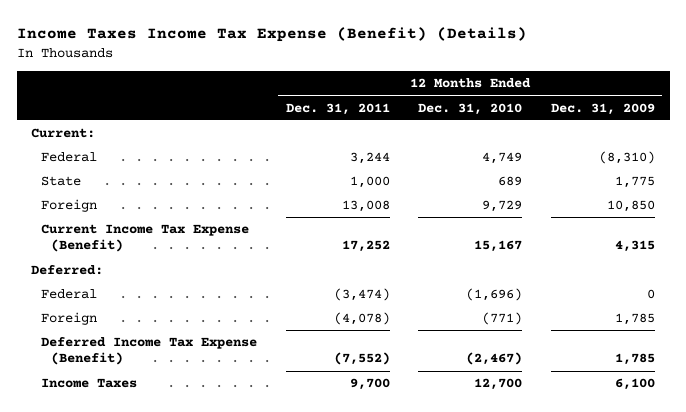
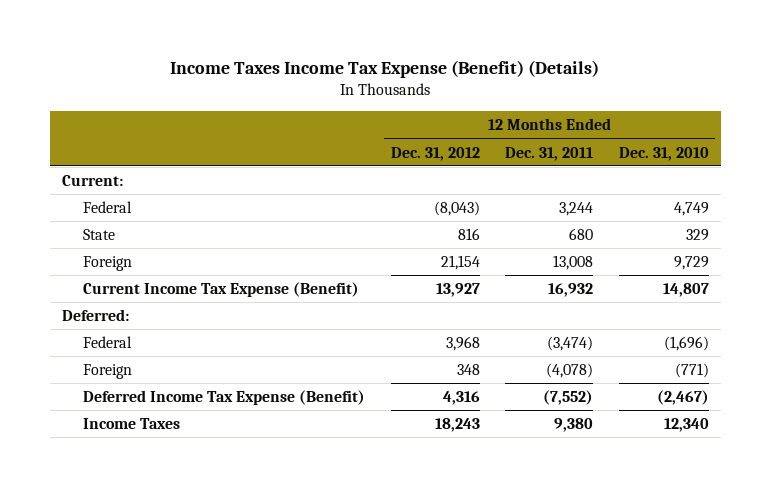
[551,102,656,115] Dec. 31, 2009 -> none
none -> [390,146,480,161] Dec. 31, 2012
[349,176,390,189] 1,000 -> [569,228,594,241] 680
[498,176,523,187] 689 -> [685,229,709,242] 329
[341,240,390,253] 17,252 -> [548,283,594,298] 16,932
[474,240,523,253] 15,167 -> [662,283,709,298] 14,807
[349,378,390,391] 9,700 -> [554,418,594,433] 9,380
[474,378,523,391] 12,700 -> [663,418,709,433] 12,340

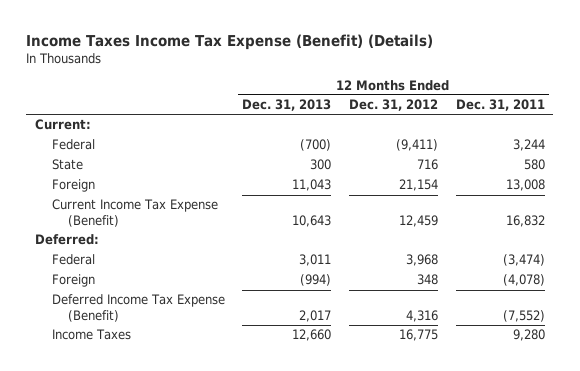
[618,146,709,161] Dec. 31, 2010 -> none
none -> [242,99,332,112] Dec. 31, 2013
[433,201,480,217] (8,043) -> [395,139,438,152] (9,411)
[457,228,480,241] 816 -> [416,159,438,171] 716
[569,228,594,241] 680 -> [523,159,545,171] 580
[435,283,480,298] 13,927 -> [398,214,438,227] 12,459
[548,283,594,298] 16,932 -> [505,214,545,227] 16,832
[434,418,480,433] 18,243 -> [398,329,438,342] 16,775
[554,418,594,433] 9,380 -> [512,329,545,342] 9,280

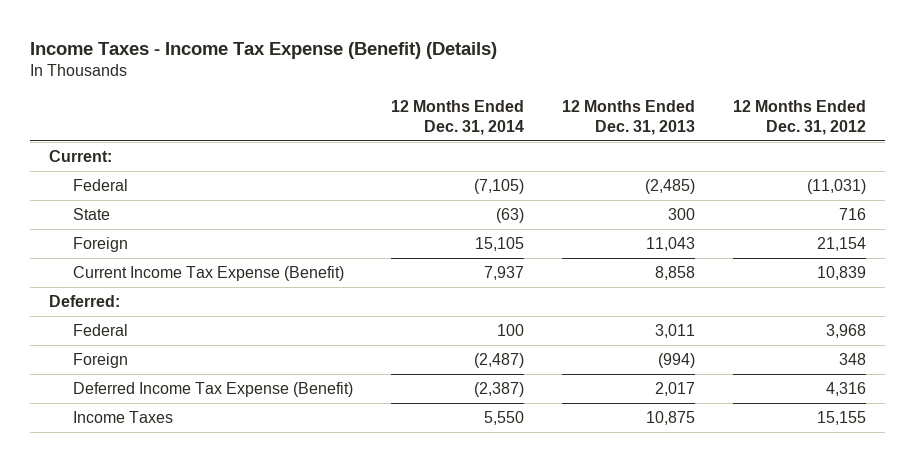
[26,33,434,50] Income Taxes Income Tax Expense (Benefit) (Details) -> [30,41,498,59] Income Taxes - Income Tax Expense (Benefit) (Details)
[455,99,545,112] Dec. 31, 2011 -> none
none -> [390,100,524,135] 12 Months Ended Dec. 31, 2014
[300,139,332,152] (700) -> [644,178,695,194] (2,485)
[395,139,438,152] (9,411) -> [806,178,866,194] (11,031)
[292,214,332,227] 10,643 -> [654,265,695,280] 8,858
[398,214,438,227] 12,459 -> [816,265,866,280] 10,839
[292,329,332,342] 12,660 -> [645,410,695,425] 10,875
[398,329,438,342] 16,775 -> [816,410,866,425] 15,155

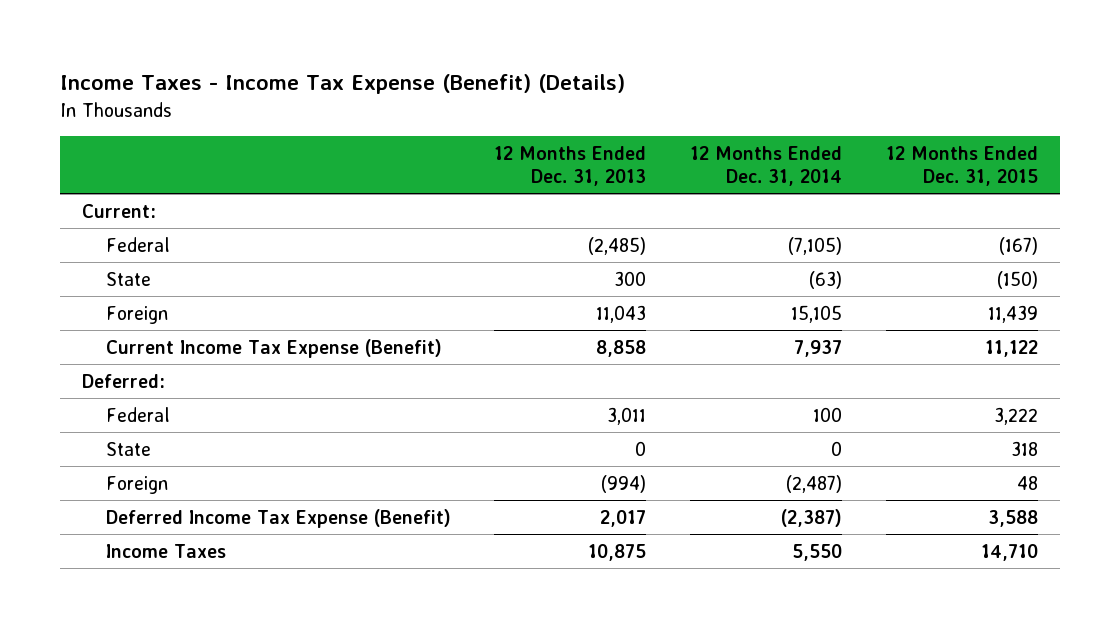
[732,100,866,135] 12 Months Ended Dec. 31, 2012 -> none
none -> [886,145,1039,186] 12 Months Ended Dec. 31, 2015
none -> [105,441,151,456] State

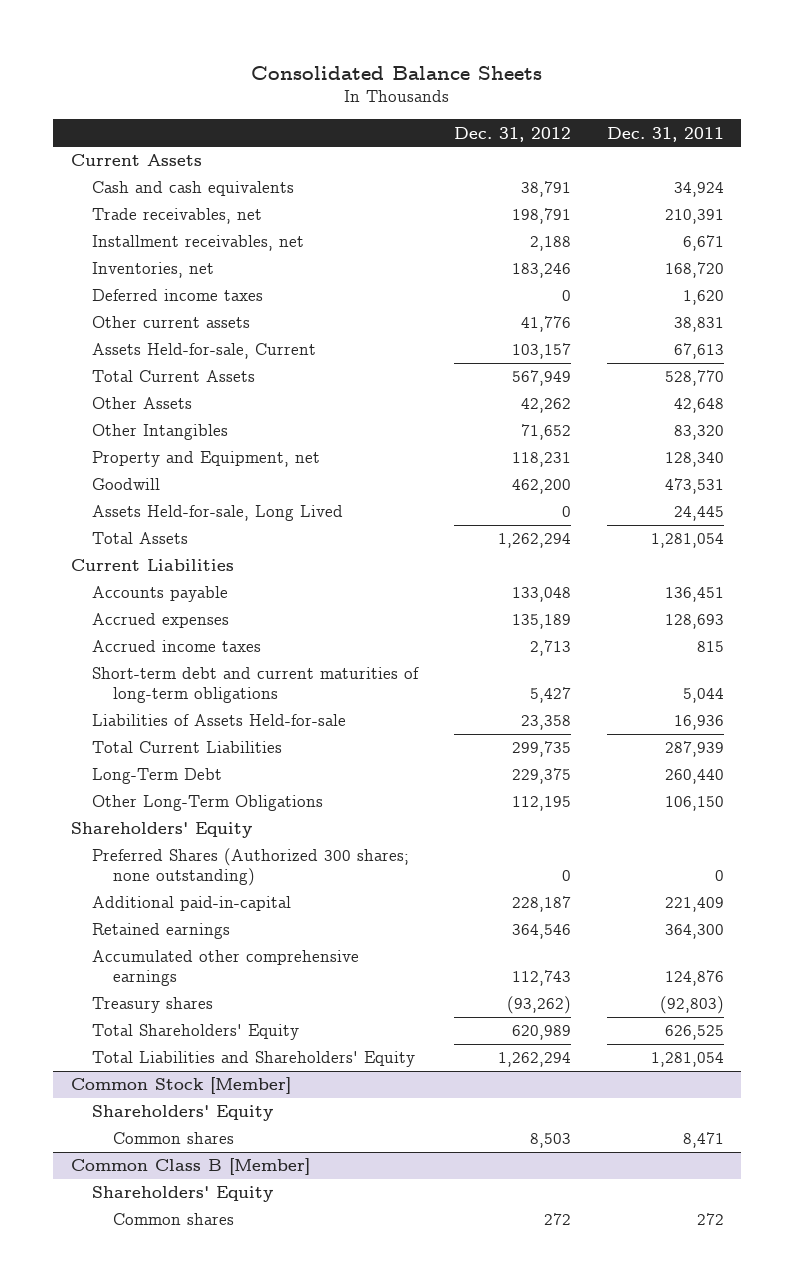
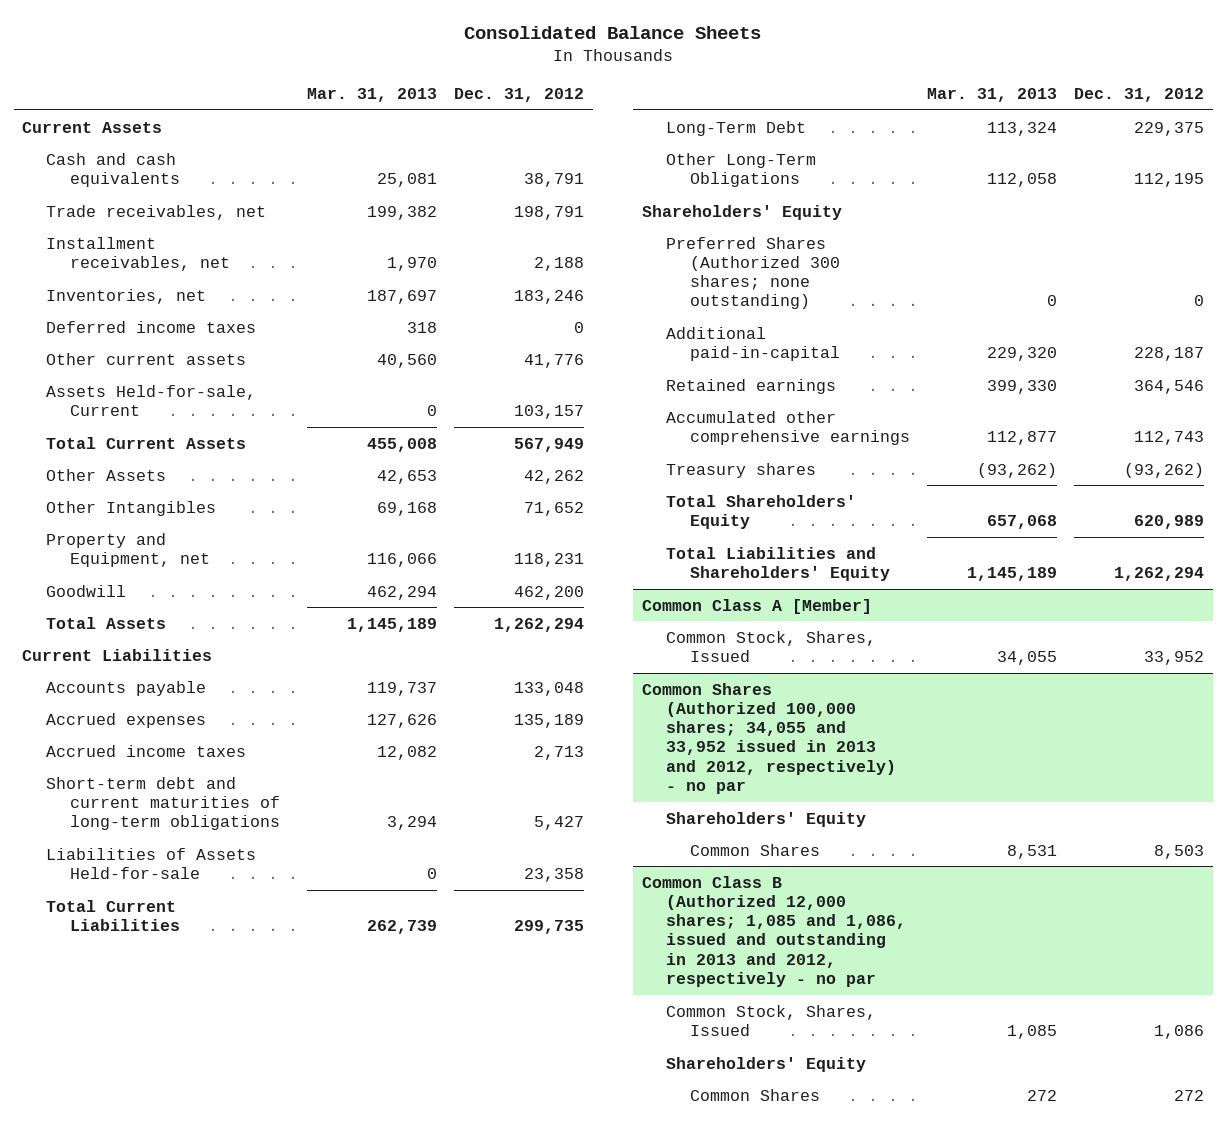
[606,126,724,142] Dec. 31, 2011 -> none
none -> [306,87,437,102] Mar. 31, 2013
[92,505,344,522] Assets Held-for-sale, Long Lived -> none
[71,1077,292,1095] Common Stock [Member] -> none
none -> [641,598,872,614] Common Class A [Member]
none -> [665,630,876,662] Common Stock, Shares, Issued
none -> [641,682,896,794] Common Shares (Authorized 100,000 shares; 34,055 and 33,952 issued in 2013 and 2012, respectively) - no par
[71,1158,311,1176] Common Class B [Member] -> none
[113,1132,235,1145] Common shares -> [689,843,820,856] Common Shares
none -> [641,875,906,987] Common Class B (Authorized 12,000 shares; 1,085 and 1,086, issued and outstanding in 2013 and 2012, respectively - no par
none -> [665,1004,876,1036] Common Stock, Shares, Issued
[113,1213,235,1226] Common shares -> [689,1088,820,1101] Common Shares

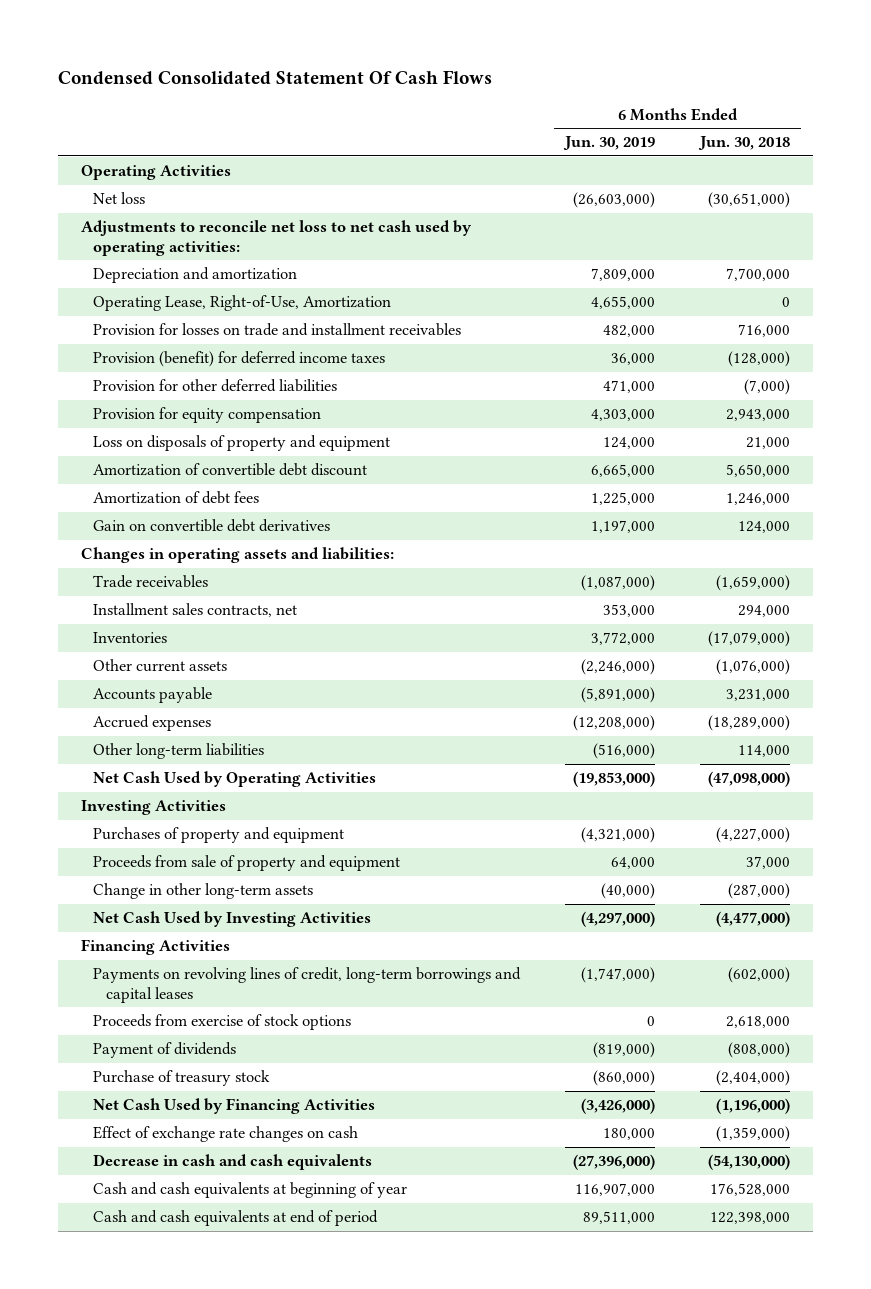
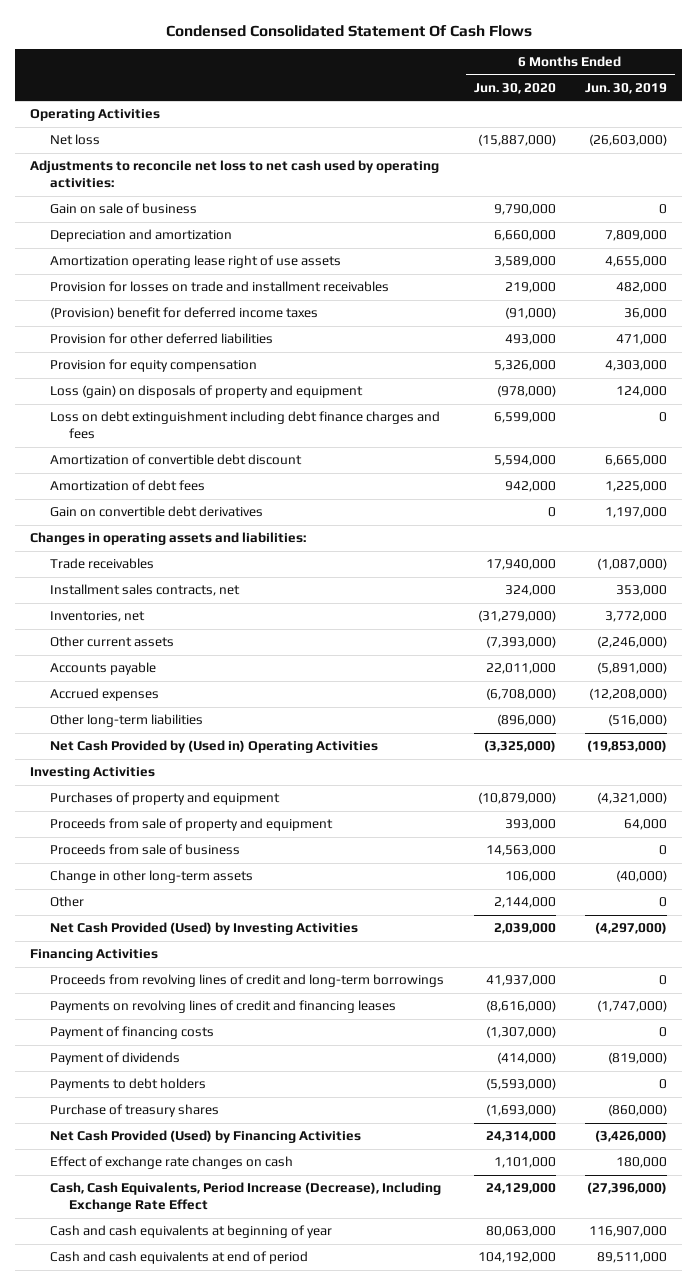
[698,136,791,151] Jun. 30, 2018 -> none
none -> [473,82,556,94] Jun. 30, 2020
none -> [49,203,197,215] Gain on sale of business
[93,295,392,312] Operating Lease, Right-of-Use, Amortization -> [49,255,341,269] Amortization operating lease right of use assets
[93,351,386,368] Provision (benefit) for deferred income taxes -> [49,307,318,320] (Provision) benefit for deferred income taxes
[93,435,391,452] Loss on disposals of property and equipment -> [49,385,363,399] Loss (gain) on disposals of property and equipment
none -> [49,411,440,440] Loss on debt extinguishment including debt finance charges and fees
[93,632,168,644] Inventories -> [49,611,145,623] Inventories, net
[93,771,377,788] Net Cash Used by Operating Activities -> [49,740,378,754] Net Cash Provided by (Used in) Operating Activities
none -> [49,844,240,856] Proceeds from sale of business
none -> [49,896,84,908] Other
[93,911,372,928] Net Cash Used by Investing Activities -> [49,922,358,936] Net Cash Provided (Used) by Investing Activities
[93,1014,352,1031] Proceeds from exercise of stock options -> none
none -> [49,974,444,988] Proceeds from revolving lines of credit and long-term borrowings
[93,967,522,1003] Payments on revolving lines of credit, long-term borrowings and capital leases -> [49,1000,396,1014] Payments on revolving lines of credit and financing leases
none -> [49,1026,214,1040] Payment of financing costs
none -> [49,1078,206,1092] Payments to debt holders
[93,1070,271,1087] Purchase of treasury stock -> [49,1104,219,1118] Purchase of treasury shares
[93,1098,376,1115] Net Cash Used by Financing Activities -> [49,1130,361,1144] Net Cash Provided (Used) by Financing Activities
[93,1154,373,1171] Decrease in cash and cash equivalents -> [49,1182,441,1213] Cash, Cash Equivalents, Period Increase (Decrease), Including Exchange Rate Effect

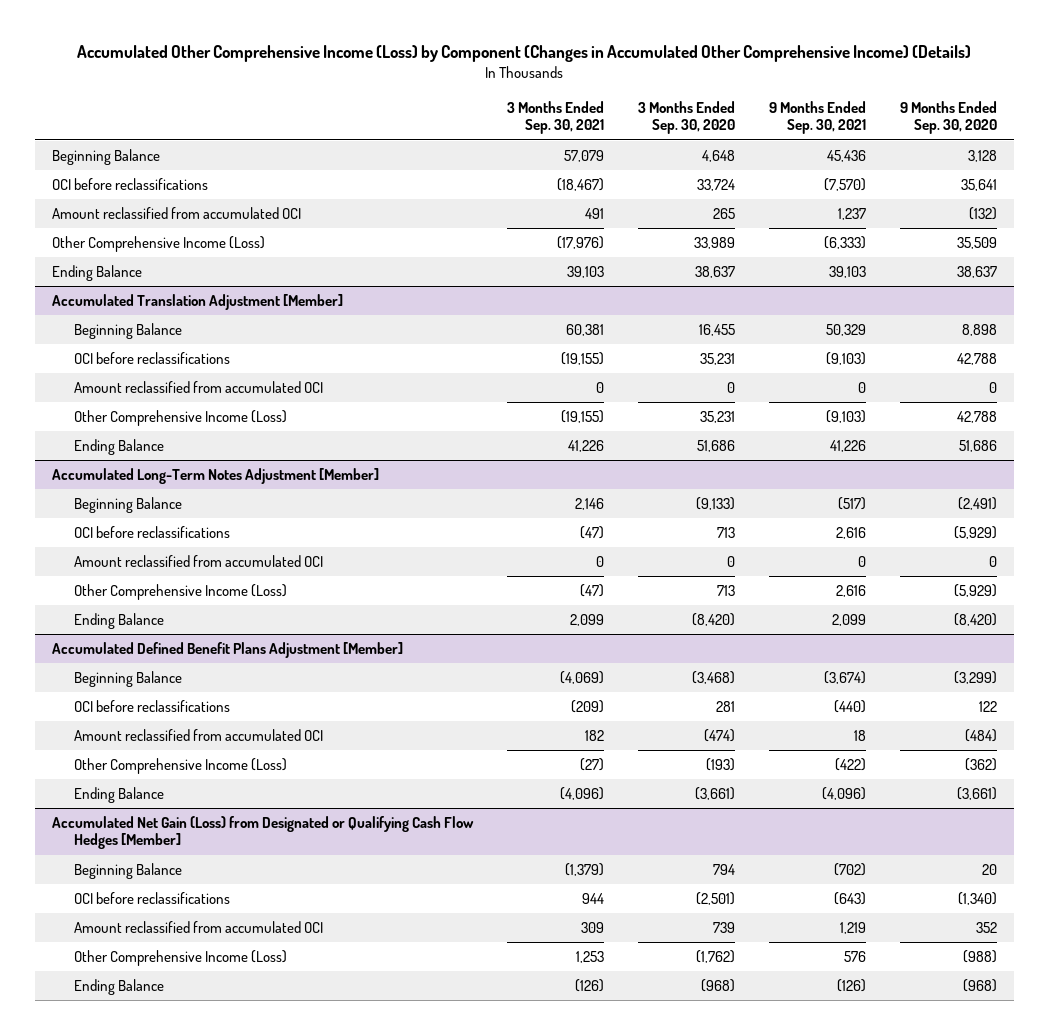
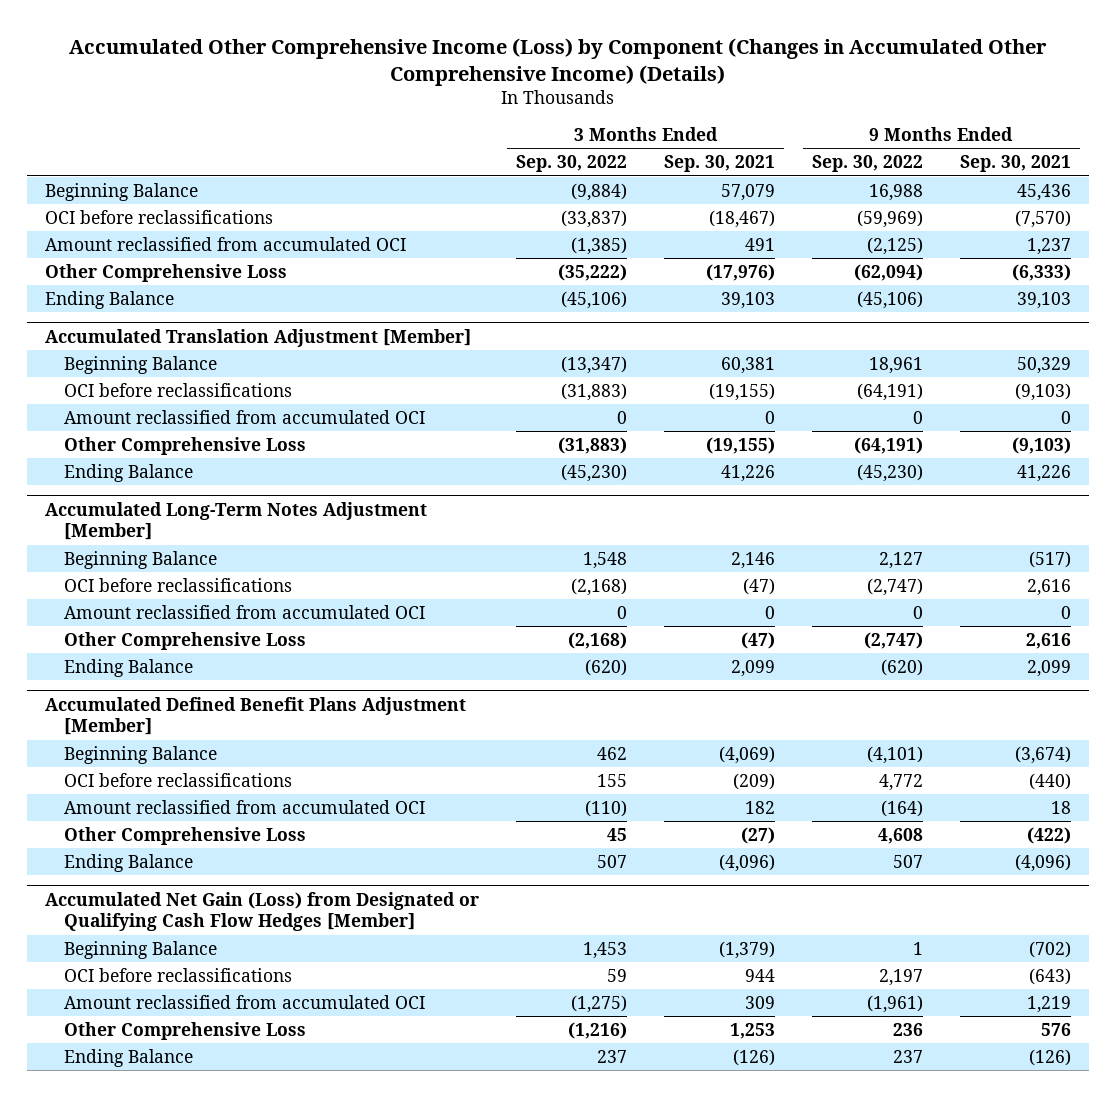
[637,100,735,135] 3 Months Ended Sep. 30, 2020 -> none
[900,100,998,135] 9 Months Ended Sep. 30, 2020 -> none
none -> [516,155,628,173] Sep. 30, 2022
none -> [811,155,923,173] Sep. 30, 2022
[51,236,265,253] Other Comprehensive Income (Loss) -> [45,263,288,282] Other Comprehensive Loss
[73,410,287,427] Other Comprehensive Income (Loss) -> [63,436,306,455] Other Comprehensive Loss
[73,584,287,601] Other Comprehensive Income (Loss) -> [63,631,306,650] Other Comprehensive Loss
[73,758,287,775] Other Comprehensive Income (Loss) -> [63,826,306,845] Other Comprehensive Loss
[73,950,287,967] Other Comprehensive Income (Loss) -> [63,1021,306,1040] Other Comprehensive Loss

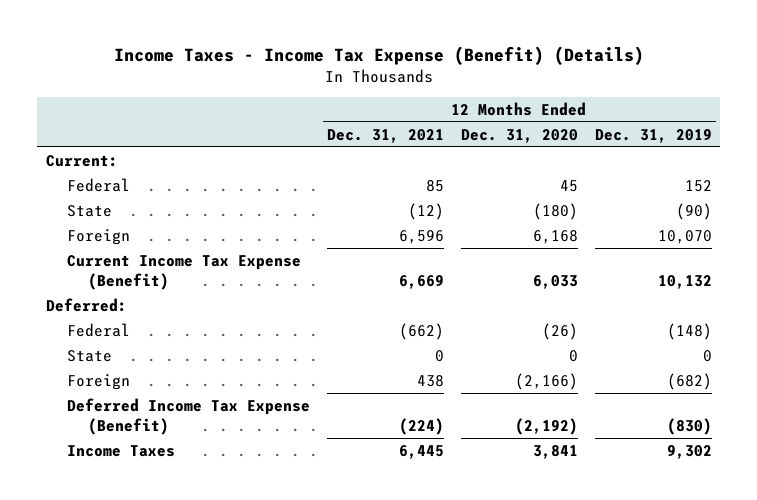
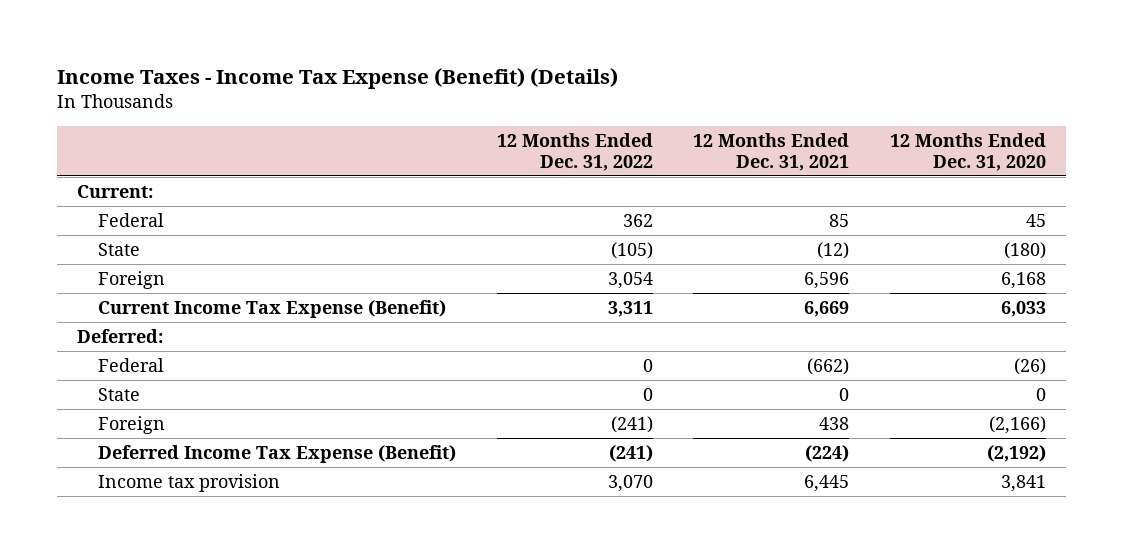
[594,128,712,143] Dec. 31, 2019 -> none
none -> [496,132,653,171] 12 Months Ended Dec. 31, 2022
[66,444,175,457] Income Taxes -> [98,473,281,492] Income tax provision

